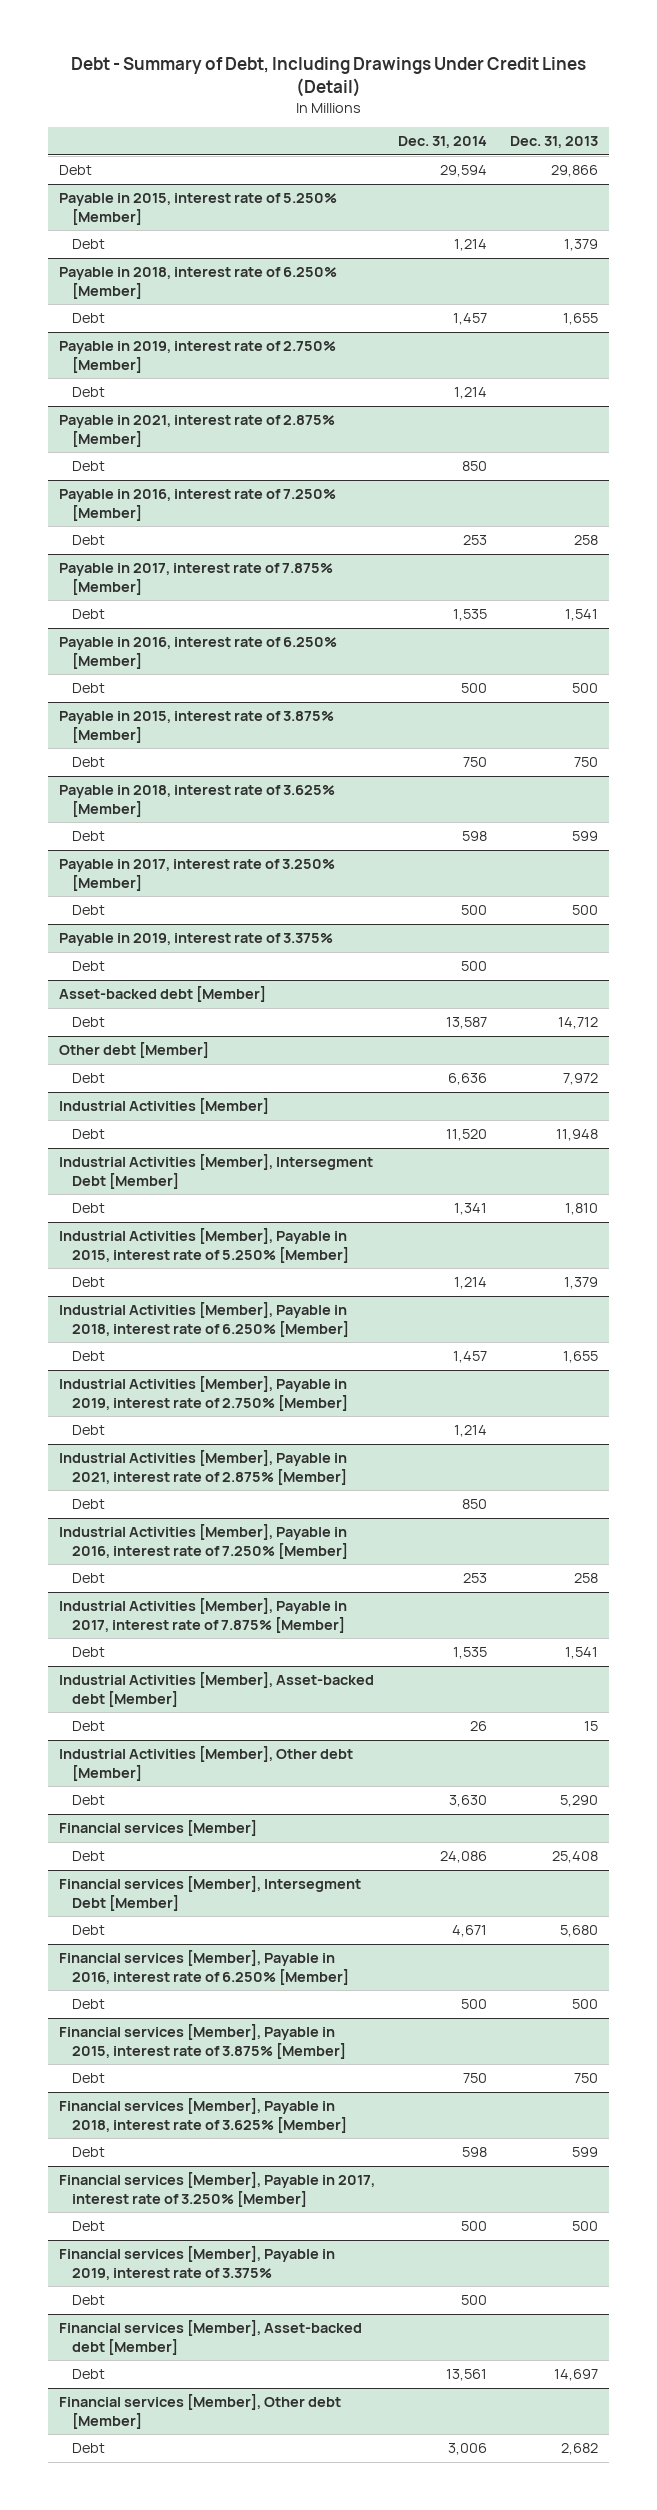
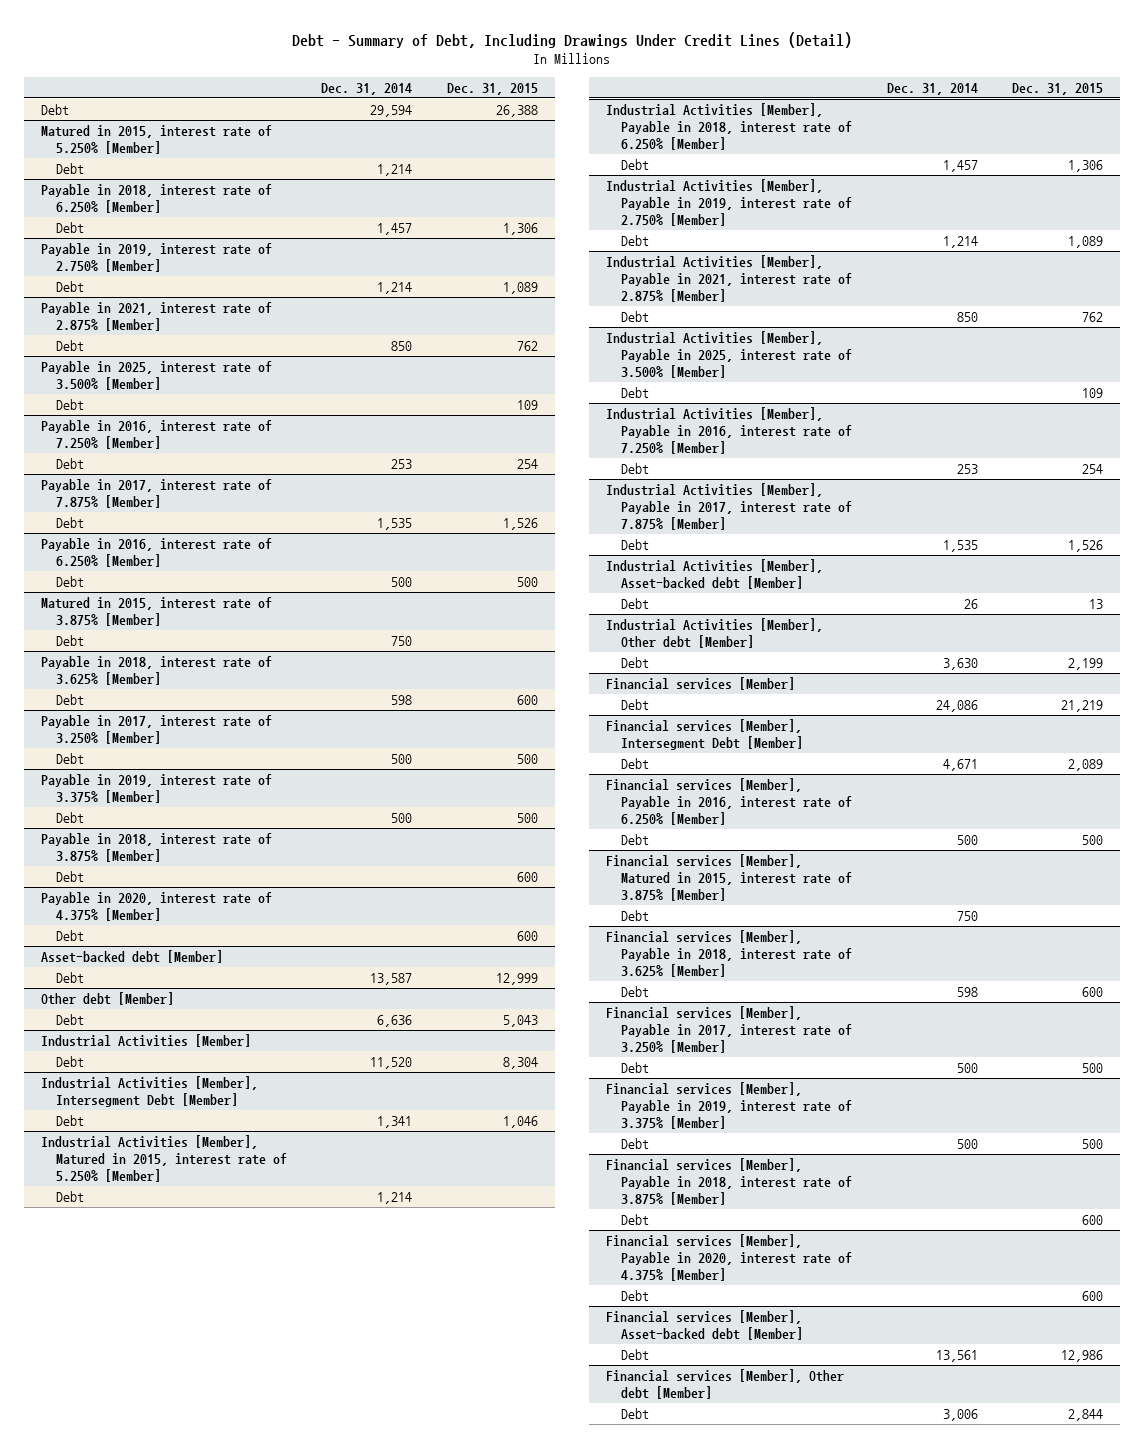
[509,136,598,149] Dec. 31, 2013 -> none
none -> [446,82,538,95] Dec. 31, 2015
[59,193,338,225] Payable in 2015, interest rate of 5.250% [Member] -> [41,124,273,154] Matured in 2015, interest rate of 5.250% [Member]
none -> [41,360,273,390] Payable in 2025, interest rate of 3.500% [Member]
none -> [55,398,84,410] Debt
[59,711,335,743] Payable in 2015, interest rate of 3.875% [Member] -> [41,596,273,626] Matured in 2015, interest rate of 3.875% [Member]
[59,933,334,947] Payable in 2019, interest rate of 3.375% -> [41,773,273,803] Payable in 2019, interest rate of 3.375% [Member]
none -> [41,832,273,862] Payable in 2018, interest rate of 3.875% [Member]
none -> [55,870,84,882] Debt
none -> [41,891,273,921] Payable in 2020, interest rate of 4.375% [Member]
none -> [55,929,84,941] Debt
[59,1228,350,1263] Industrial Activities [Member], Payable in 2015, interest rate of 5.250% [Member] -> [41,1134,287,1183] Industrial Activities [Member], Matured in 2015, interest rate of 5.250% [Member]
none -> [606,330,853,379] Industrial Activities [Member], Payable in 2025, interest rate of 3.500% [Member]
none -> [621,386,650,398] Debt
[59,2024,347,2059] Financial services [Member], Payable in 2015, interest rate of 3.875% [Member] -> [606,853,853,902] Financial services [Member], Matured in 2015, interest rate of 3.875% [Member]
[59,2246,336,2280] Financial services [Member], Payable in 2019, interest rate of 3.375% -> [606,1081,853,1130] Financial services [Member], Payable in 2019, interest rate of 3.375% [Member]
none -> [606,1157,853,1206] Financial services [Member], Payable in 2018, interest rate of 3.875% [Member]
none -> [621,1213,650,1225] Debt
none -> [606,1233,853,1282] Financial services [Member], Payable in 2020, interest rate of 4.375% [Member]
none -> [621,1289,650,1301] Debt

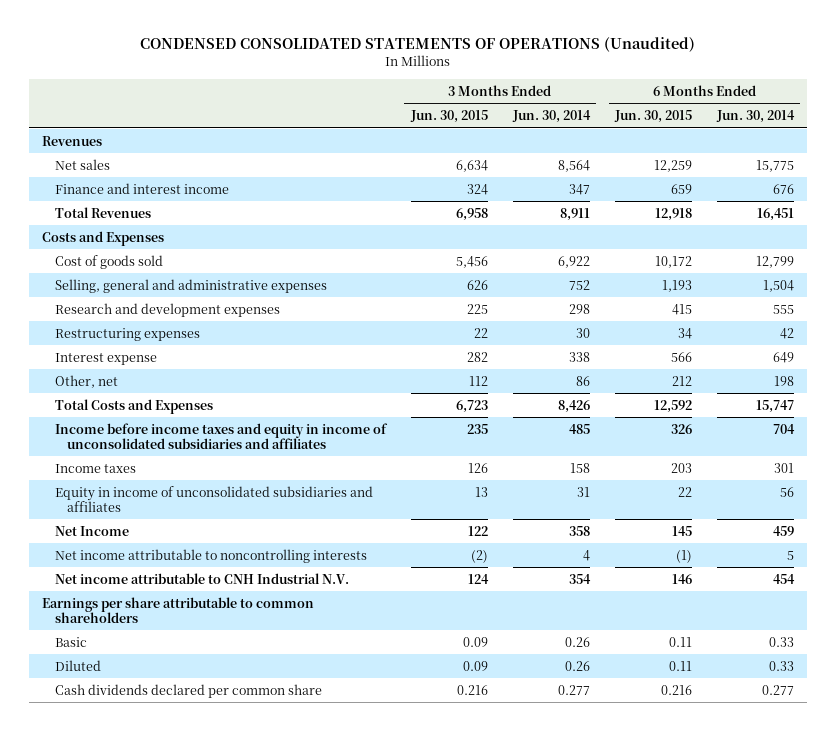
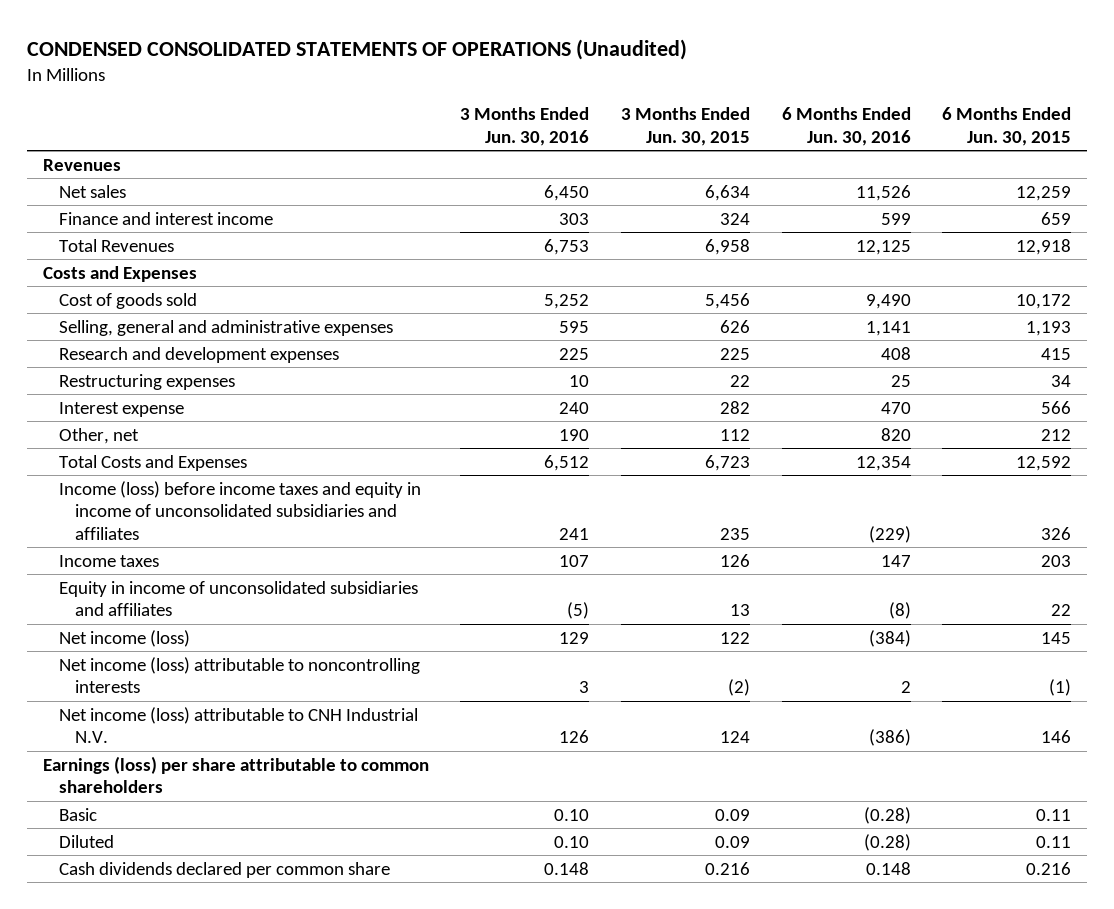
[511,110,591,124] Jun. 30, 2014 -> none
[716,110,796,124] Jun. 30, 2014 -> none
none -> [460,107,590,146] 3 Months Ended Jun. 30, 2016
none -> [781,107,911,146] 6 Months Ended Jun. 30, 2016
[54,422,388,449] Income before income taxes and equity in income of unconsolidated subsidiaries and affiliates -> [58,480,421,540] Income (loss) before income taxes and equity in income of unconsolidated subsidiaries and affiliates
[54,525,129,536] Net Income -> [58,629,190,647] Net income (loss)
[54,548,367,563] Net income attributable to noncontrolling interests -> [58,656,420,694] Net income (loss) attributable to noncontrolling interests
[54,572,349,584] Net income attributable to CNH Industrial N.V. -> [58,706,418,744] Net income (loss) attributable to CNH Industrial N.V.
[41,596,314,623] Earnings per share attributable to common shareholders -> [42,755,429,794] Earnings (loss) per share attributable to common shareholders

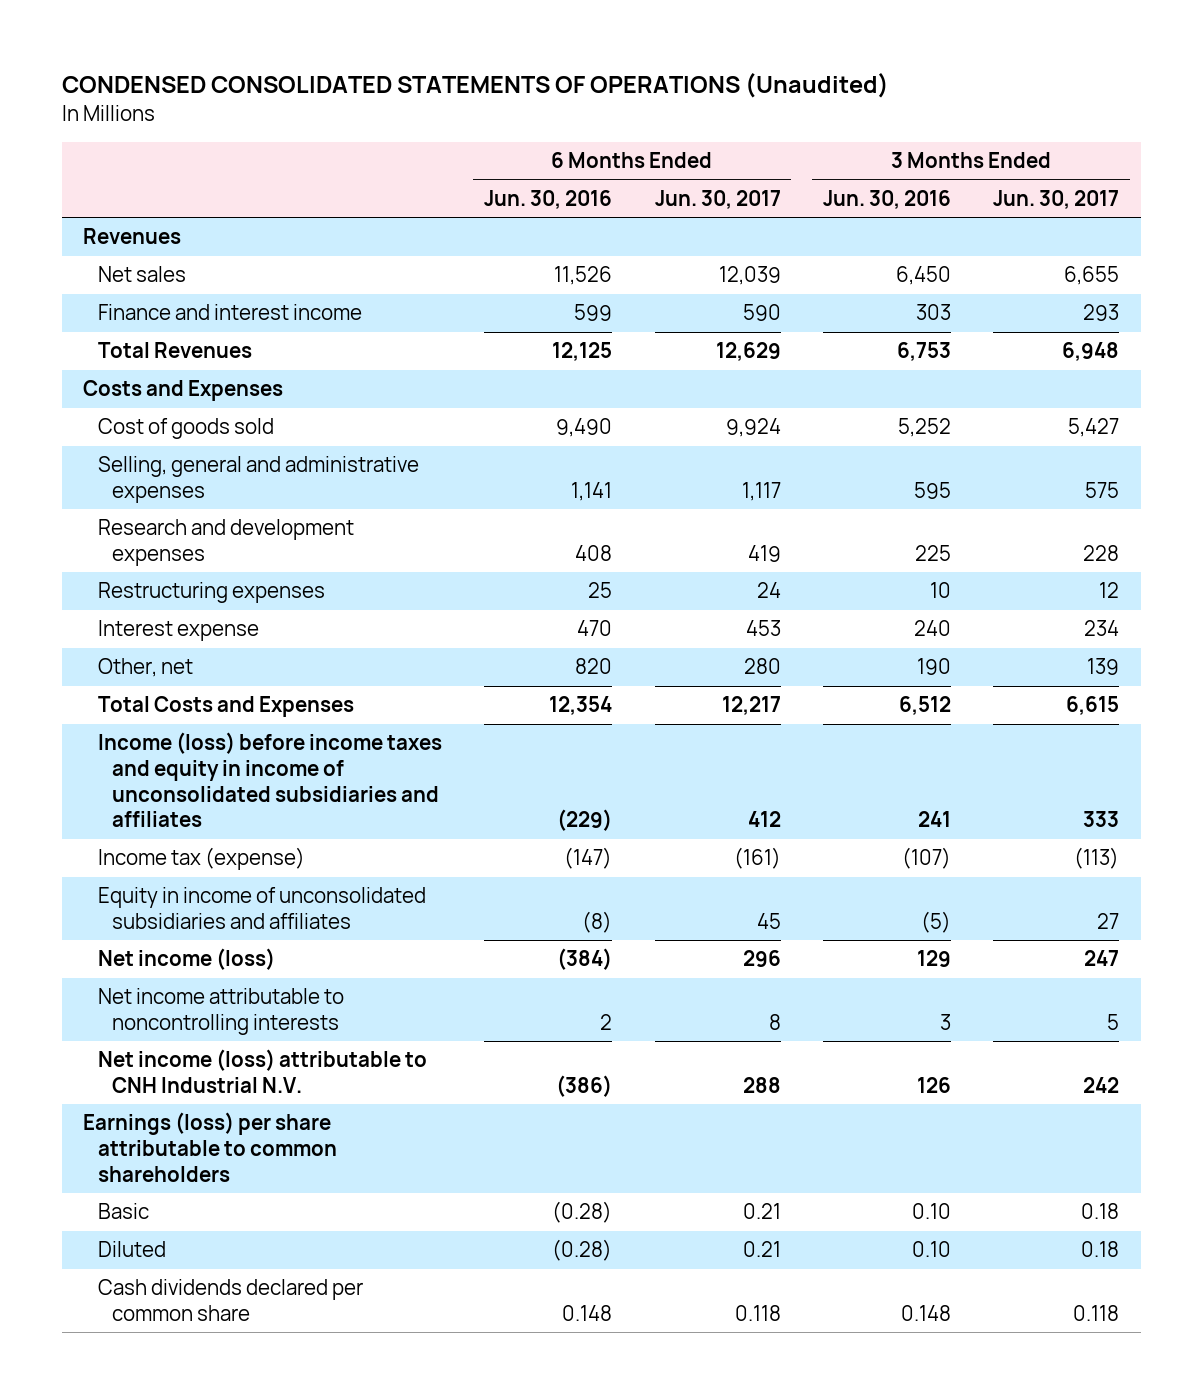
[620,107,750,146] 3 Months Ended Jun. 30, 2015 -> none
[942,107,1072,146] 6 Months Ended Jun. 30, 2015 -> none
none -> [654,189,781,209] Jun. 30, 2017
none -> [993,189,1120,209] Jun. 30, 2017
[58,554,159,567] Income taxes -> [97,847,305,871] Income tax (expense)
[559,554,590,567] 107 -> [901,847,951,870] (107)
[880,554,911,567] 147 -> [564,847,613,870] (147)
[58,656,420,694] Net income (loss) attributable to noncontrolling interests -> [97,988,344,1036] Net income attributable to noncontrolling interests

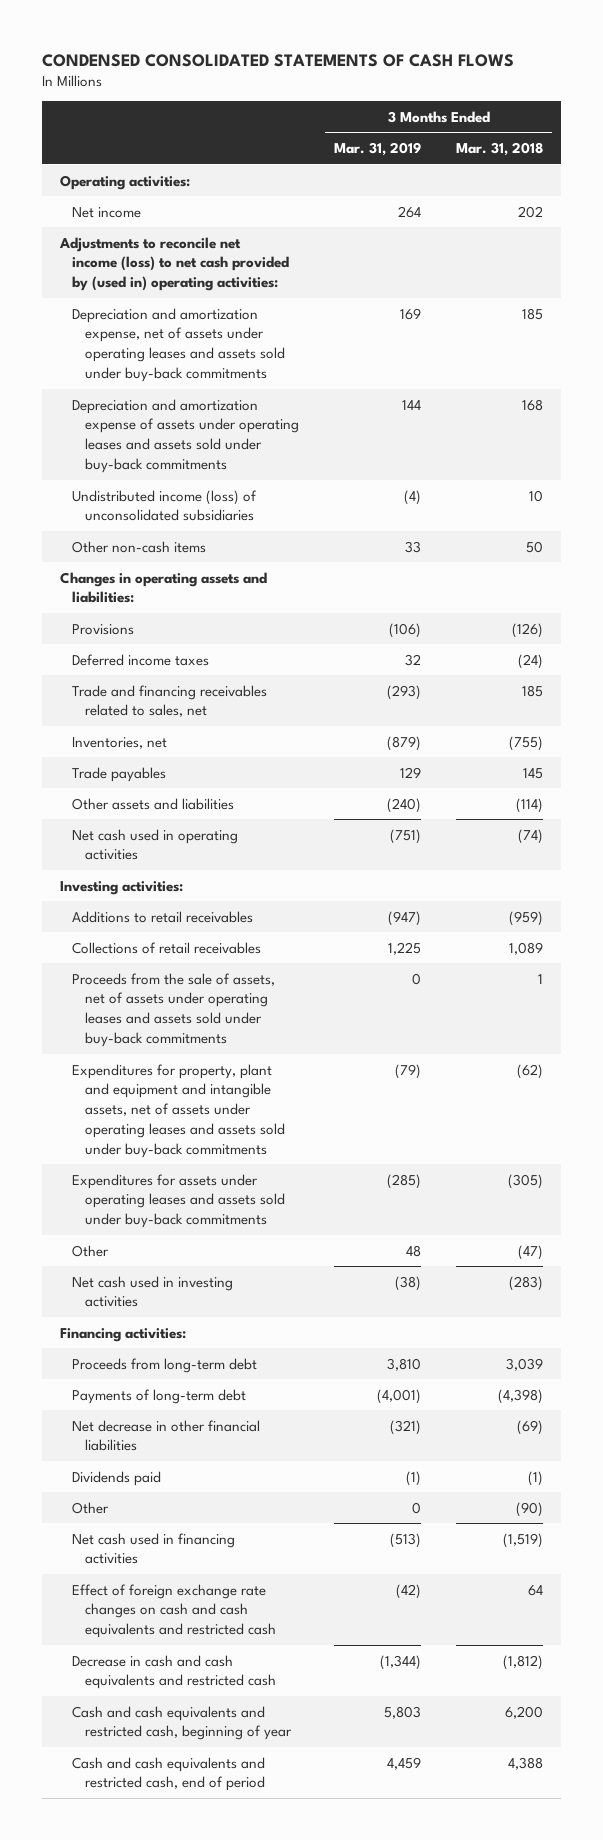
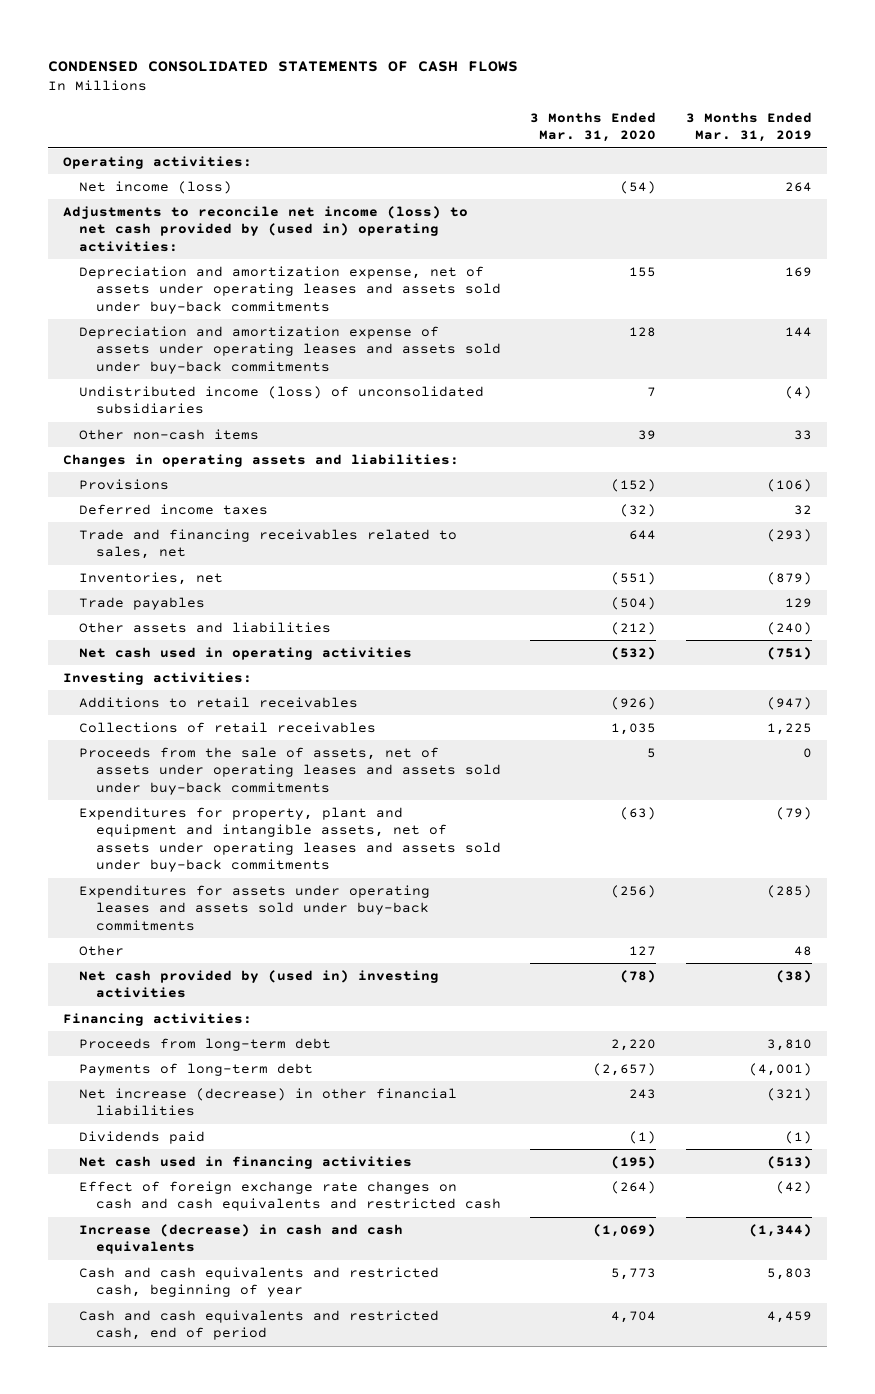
[456,142,544,157] Mar. 31, 2018 -> none
none -> [530,111,657,143] 3 Months Ended Mar. 31, 2020
[72,206,142,218] Net income -> [79,181,233,195] Net income (loss)
[72,1275,234,1308] Net cash used in investing activities -> [79,970,440,999] Net cash provided by (used in) investing activities
[72,1419,261,1452] Net decrease in other financial liabilities -> [79,1088,458,1117] Net increase (decrease) in other financial liabilities
[72,1501,110,1514] Other -> none
[72,1654,277,1690] Decrease in cash and cash equivalents and restricted cash -> [79,1224,404,1255] Increase (decrease) in cash and cash equivalents

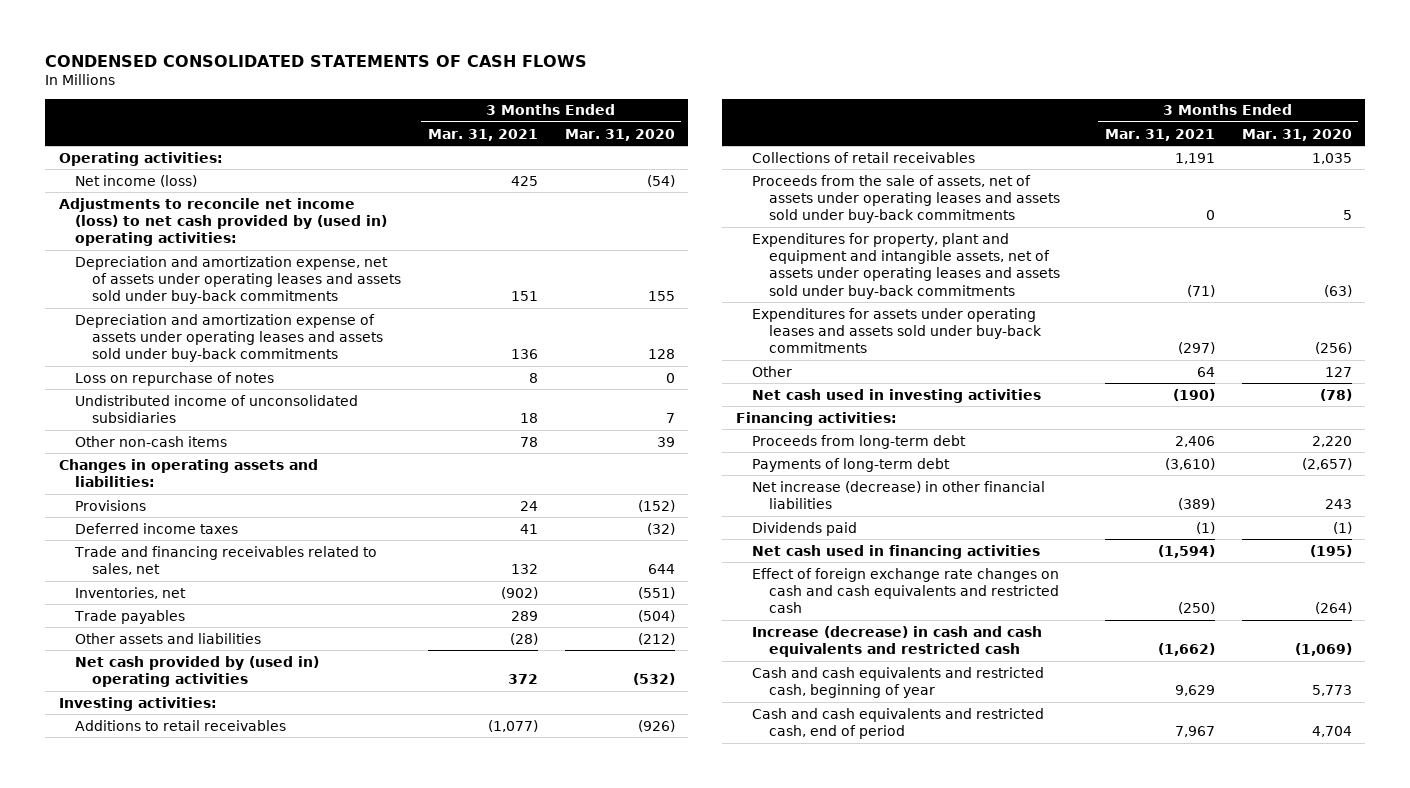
[685,111,812,143] 3 Months Ended Mar. 31, 2019 -> none
none -> [428,128,539,141] Mar. 31, 2021
none -> [75,371,275,386] Loss on repurchase of notes
[79,386,485,415] Undistributed income (loss) of unconsolidated subsidiaries -> [75,394,359,423] Undistributed income of unconsolidated subsidiaries
[79,647,413,661] Net cash used in operating activities -> [75,655,320,687] Net cash provided by (used in) operating activities
[79,970,440,999] Net cash provided by (used in) investing activities -> [752,388,1042,403] Net cash used in investing activities
[79,1224,404,1255] Increase (decrease) in cash and cash equivalents -> [752,625,1043,657] Increase (decrease) in cash and cash equivalents and restricted cash

